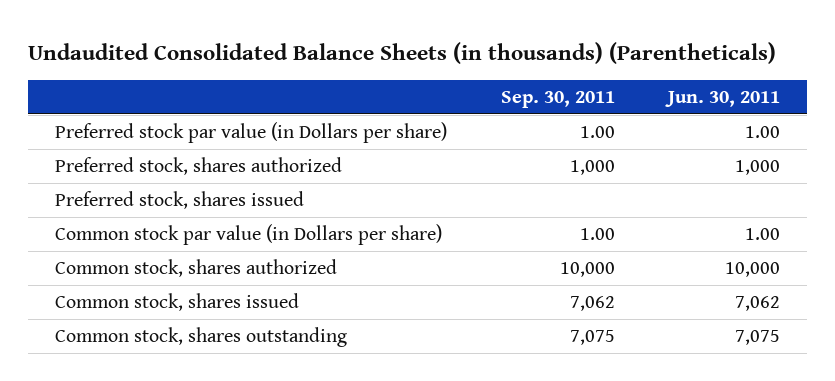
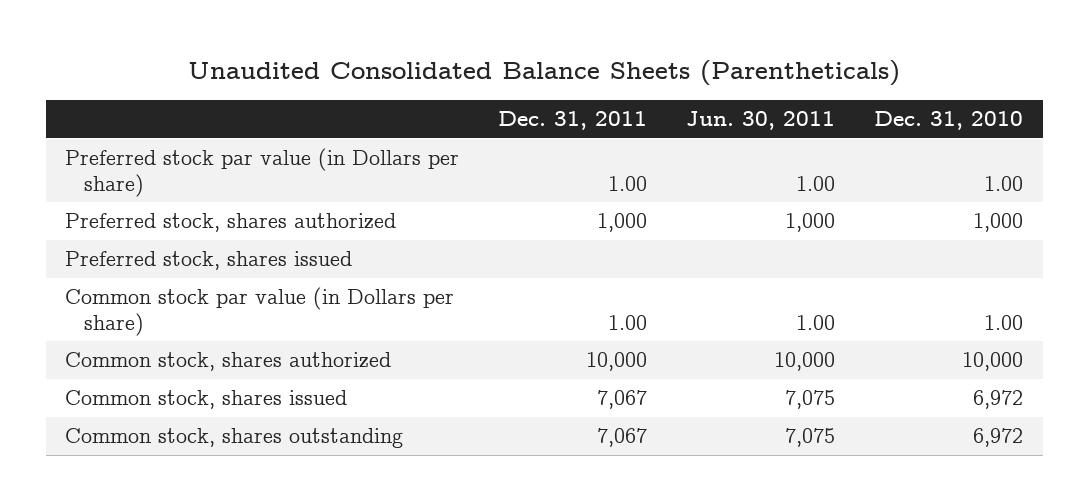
[28,41,777,64] Undaudited Consolidated Balance Sheets (in thousands) (Parentheticals) -> [188,59,901,86] Unaudited Consolidated Balance Sheets (Parentheticals)
[500,90,615,108] Sep. 30, 2011 -> none
none -> [498,111,648,131] Dec. 31, 2011
none -> [874,111,1024,131] Dec. 31, 2010
[734,296,780,312] 7,062 -> [785,390,836,410] 7,075

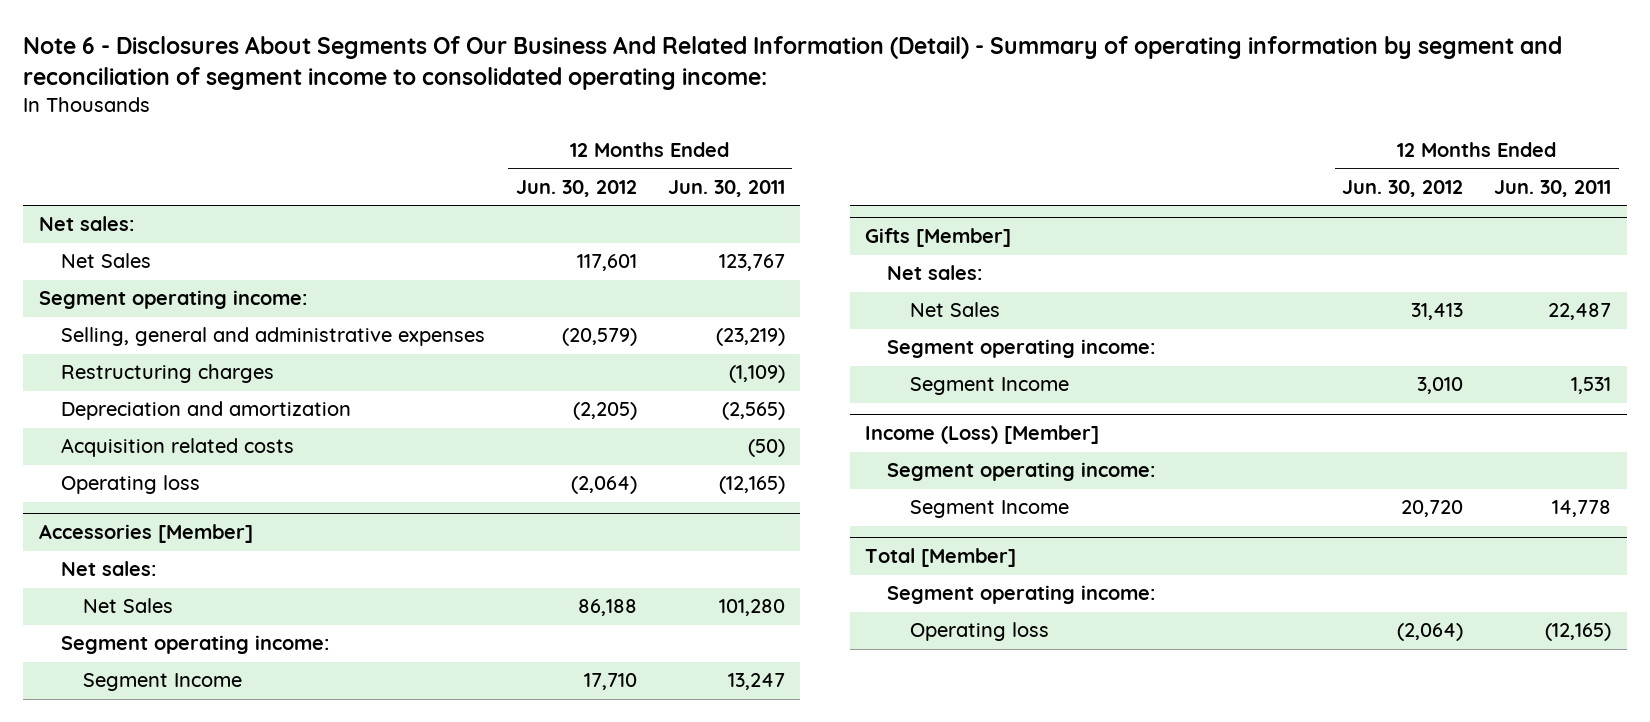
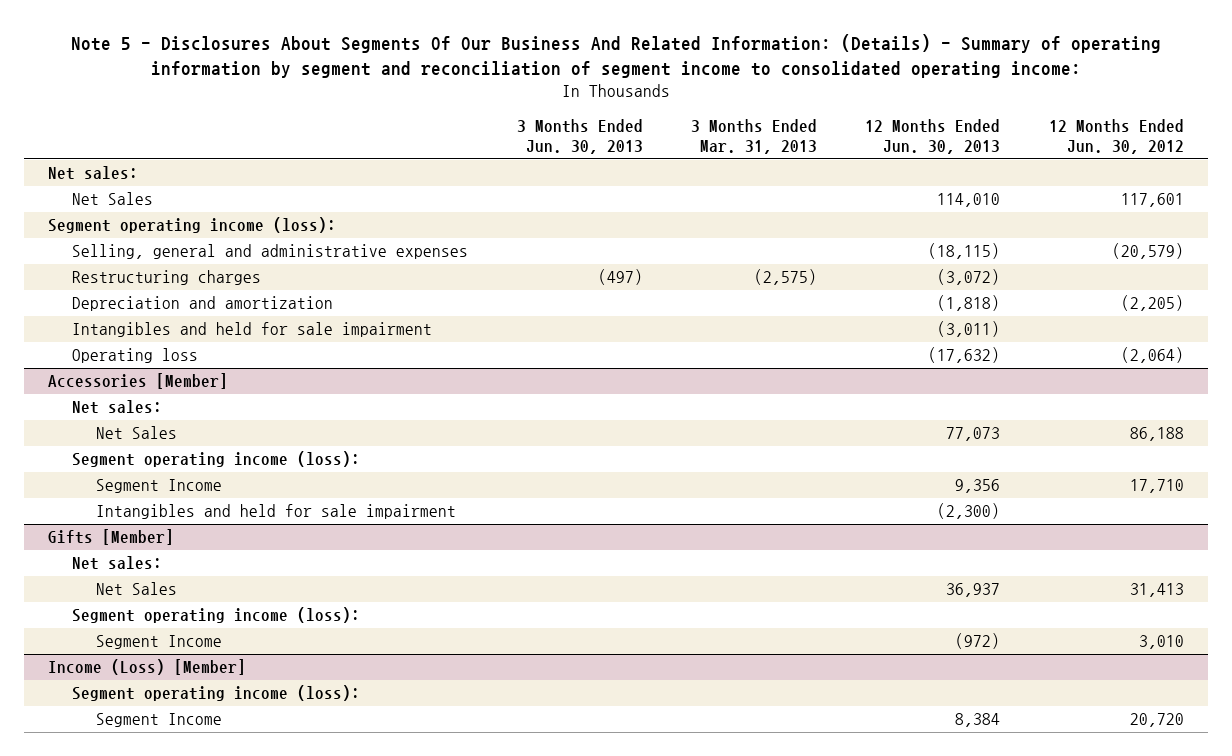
[23,36,1563,91] Note 6 - Disclosures About Segments Of Our Business And Related Information (Detail) - Summary of operating information by segment and reconciliation of segment income to consolidated operating income: -> [70,33,1161,79] Note 5 - Disclosures About Segments Of Our Business And Related Information: (Details) - Summary of operating information by segment and reconciliation of segment income to consolidated operating income:
[667,179,785,197] Jun. 30, 2011 -> none
none -> [516,118,643,154] 3 Months Ended Jun. 30, 2013
none -> [690,118,817,154] 3 Months Ended Mar. 31, 2013
none -> [865,118,1001,154] 12 Months Ended Jun. 30, 2013
[38,290,307,310] Segment operating income: -> [47,217,336,234] Segment operating income (loss):
[60,438,294,458] Acquisition related costs -> none
none -> [72,322,433,338] Intangibles and held for sale impairment
[60,635,329,655] Segment operating income: -> [72,451,361,468] Segment operating income (loss):
none -> [96,504,457,520] Intangibles and held for sale impairment
[887,339,1156,359] Segment operating income: -> [72,607,361,624] Segment operating income (loss):
[887,462,1156,482] Segment operating income: -> [72,685,361,702] Segment operating income (loss):
[865,548,1017,568] Total [Member] -> none
[887,585,1156,605] Segment operating income: -> none
[909,622,1049,642] Operating loss -> none

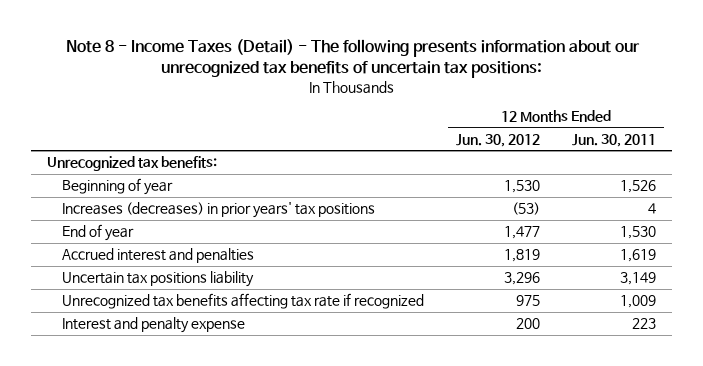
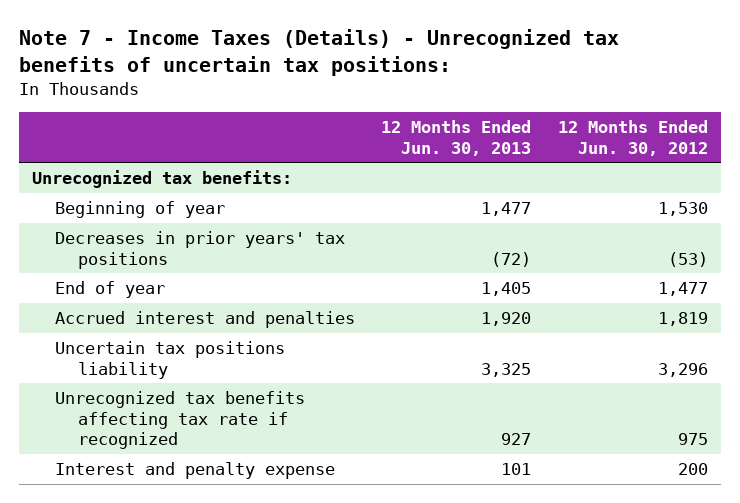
[65,39,640,79] Note 8 - Income Taxes (Detail) - The following presents information about our unrecognized tax benefits of uncertain tax positions: -> [18,29,619,76] Note 7 - Income Taxes (Details) - Unrecognized tax benefits of uncertain tax positions:
[571,133,656,147] Jun. 30, 2011 -> none
none -> [381,120,532,156] 12 Months Ended Jun. 30, 2013
[62,202,376,219] Increases (decreases) in prior years' tax positions -> [54,231,345,269] Decreases in prior years' tax positions

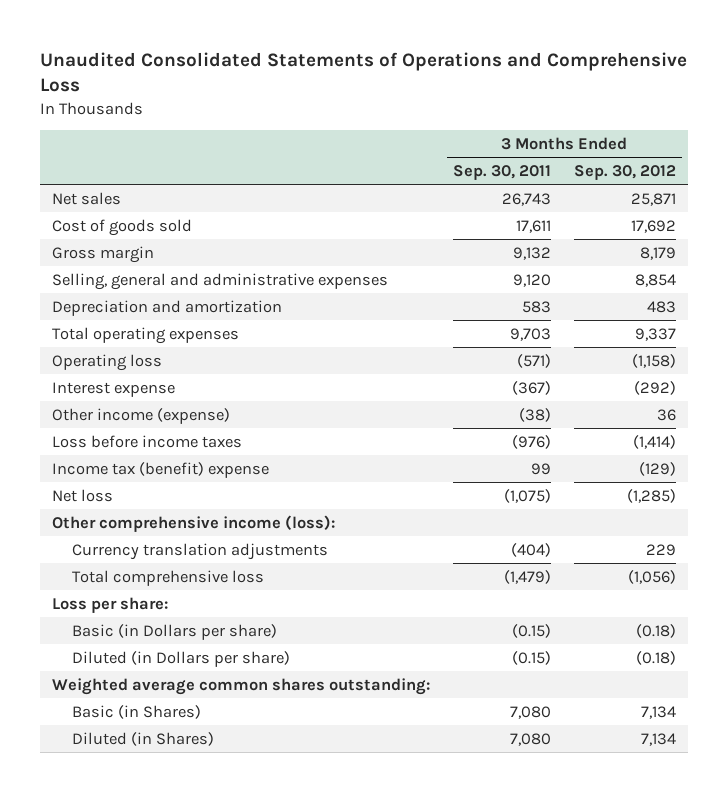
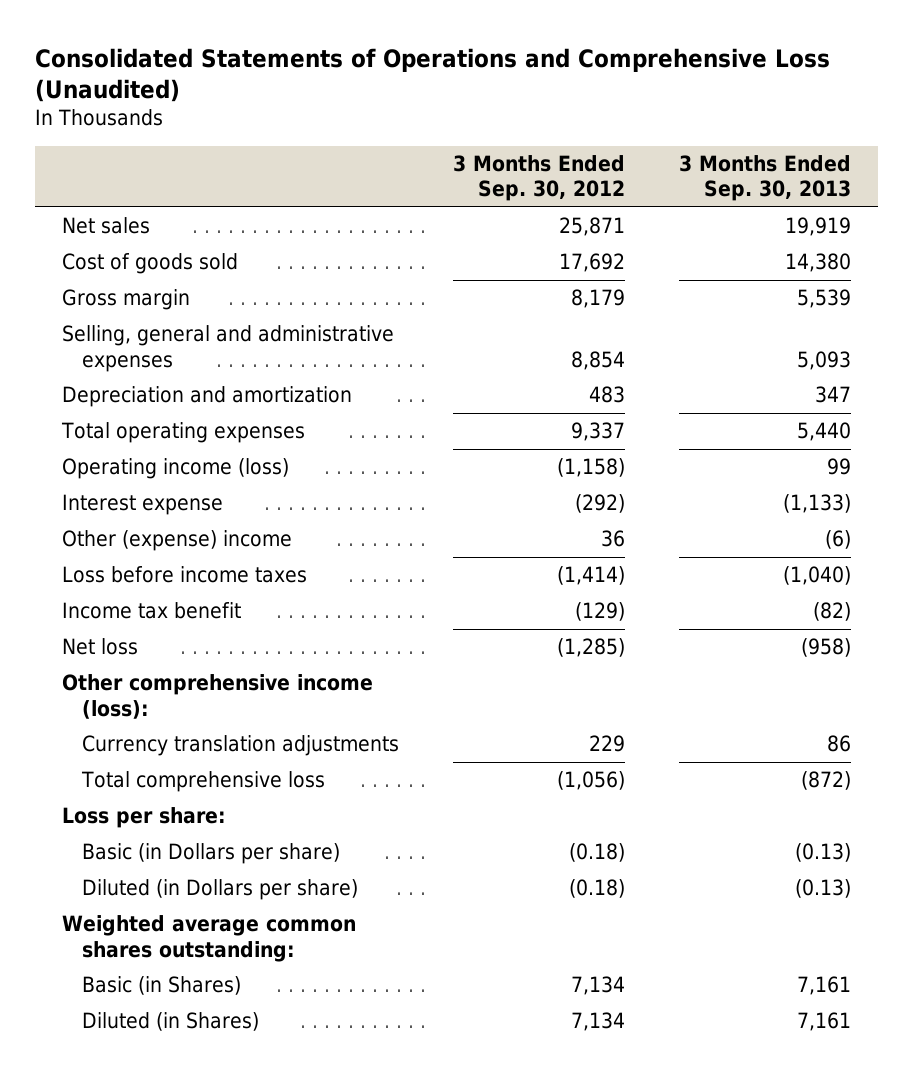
[40,51,688,93] Unaudited Consolidated Statements of Operations and Comprehensive Loss -> [35,47,831,103] Consolidated Statements of Operations and Comprehensive Loss (Unaudited)
[452,164,551,180] Sep. 30, 2011 -> none
none -> [678,155,851,202] 3 Months Ended Sep. 30, 2013
[51,353,162,371] Operating loss -> [62,458,290,480] Operating income (loss)
[51,407,230,424] Other income (expense) -> [62,530,293,552] Other (expense) income
[51,461,269,478] Income tax (benefit) expense -> [62,602,242,620] Income tax benefit

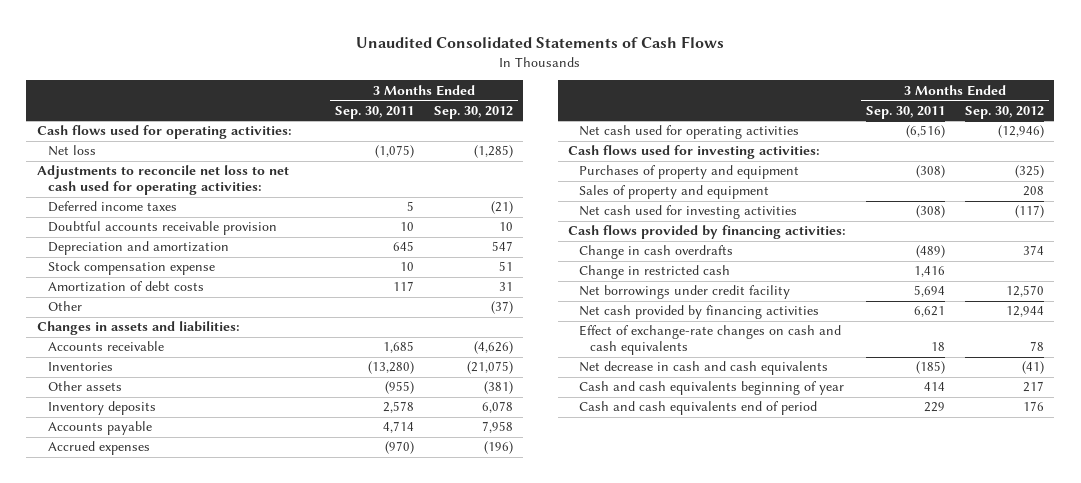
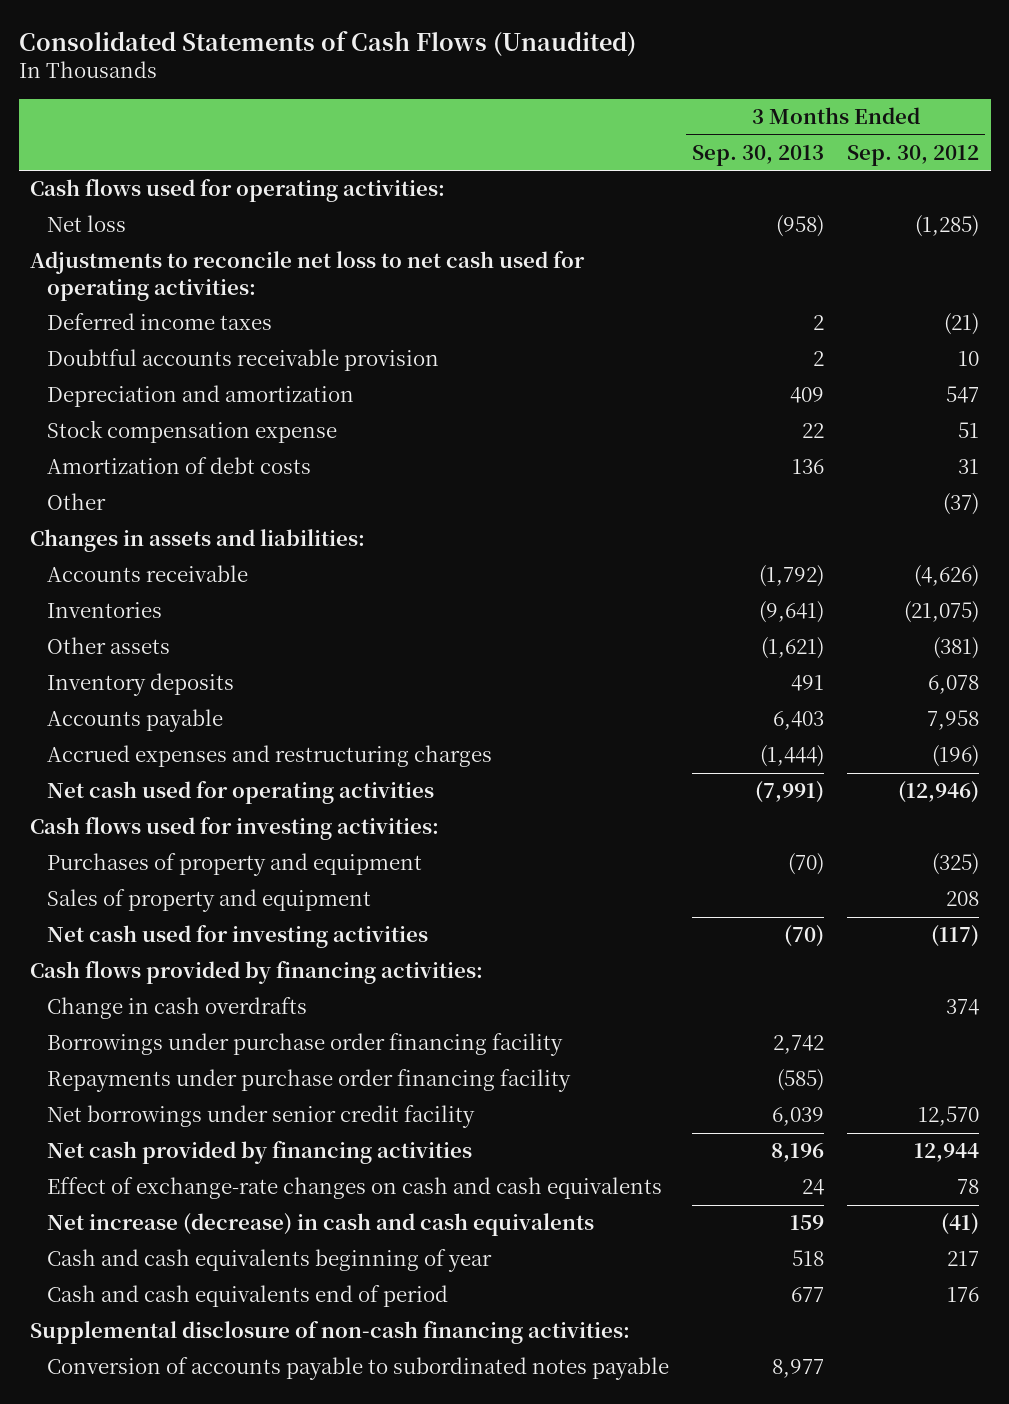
[356,35,725,48] Unaudited Consolidated Statements of Cash Flows -> [18,30,636,56] Consolidated Statements of Cash Flows (Unaudited)
[334,105,414,119] Sep. 30, 2011 -> none
none -> [691,144,824,166] Sep. 30, 2013
[47,441,150,456] Accrued expenses -> [46,745,492,768] Accrued expenses and restructuring charges
[578,265,730,280] Change in restricted cash -> none
none -> [46,1033,563,1057] Borrowings under purchase order financing facility
none -> [46,1069,571,1093] Repayments under purchase order financing facility
[578,285,790,300] Net borrowings under credit facility -> [46,1105,475,1129] Net borrowings under senior credit facility
[578,361,828,376] Net decrease in cash and cash equivalents -> [46,1213,594,1237] Net increase (decrease) in cash and cash equivalents
none -> [30,1321,631,1345] Supplemental disclosure of non-cash financing activities:
none -> [46,1357,669,1381] Conversion of accounts payable to subordinated notes payable

